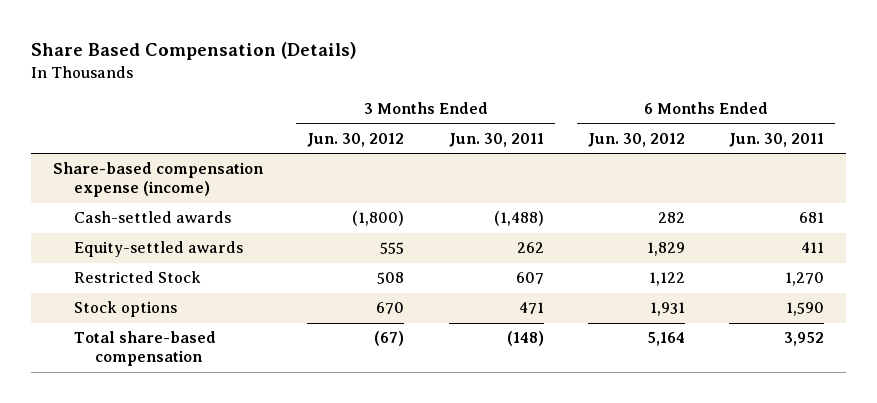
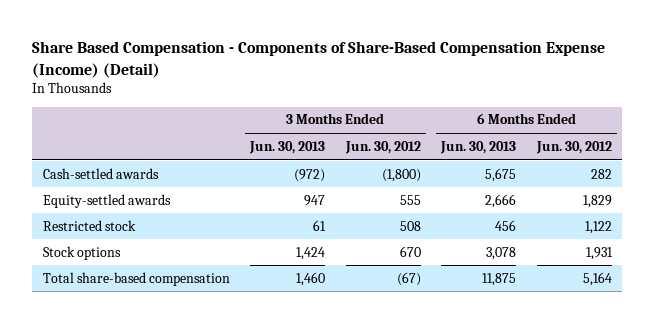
[31,41,358,60] Share Based Compensation (Details) -> [32,41,606,78] Share Based Compensation - Components of Share-Based Compensation Expense (Income) (Detail)
[448,132,544,147] Jun. 30, 2011 -> none
[729,132,825,147] Jun. 30, 2011 -> none
none -> [249,140,326,154] Jun. 30, 2013
none -> [440,140,517,154] Jun. 30, 2013
[53,162,265,198] Share-based compensation expense (income) -> none
[74,271,202,284] Restricted Stock -> [42,219,136,231] Restricted stock

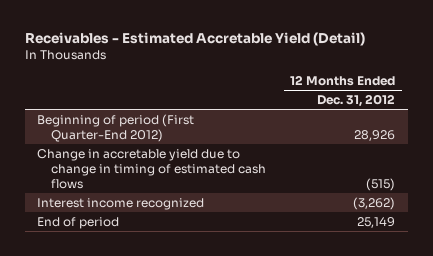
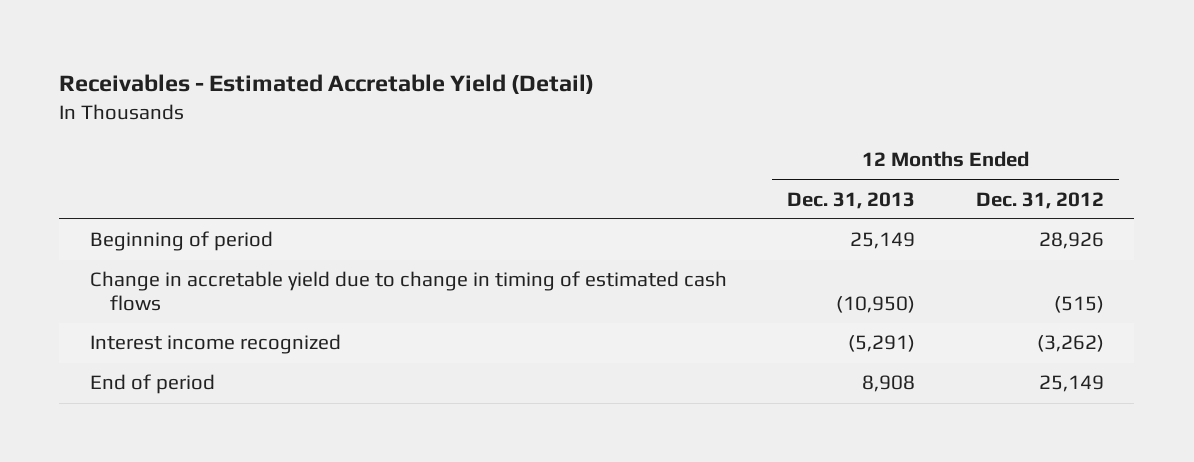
none -> [787,191,916,209] Dec. 31, 2013
[37,113,195,142] Beginning of period (First Quarter-End 2012) -> [89,231,273,252] Beginning of period

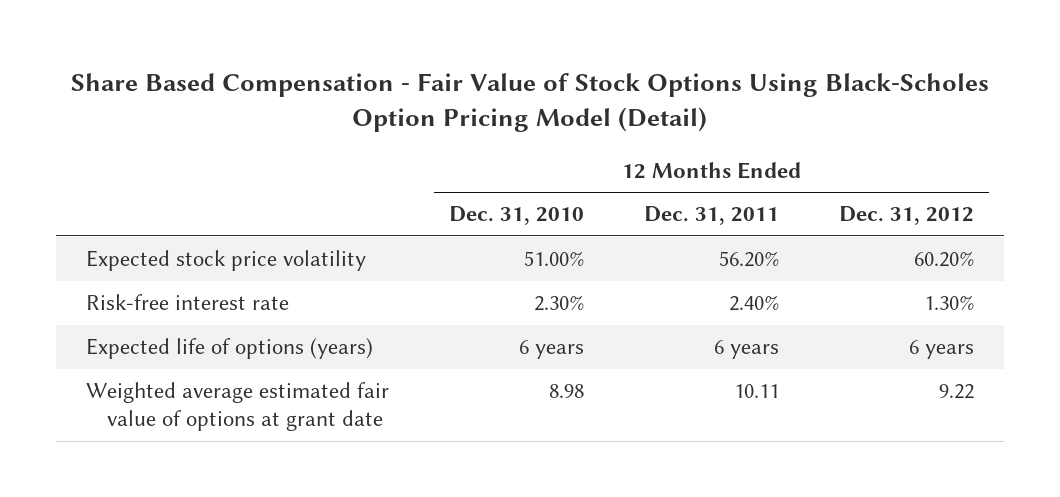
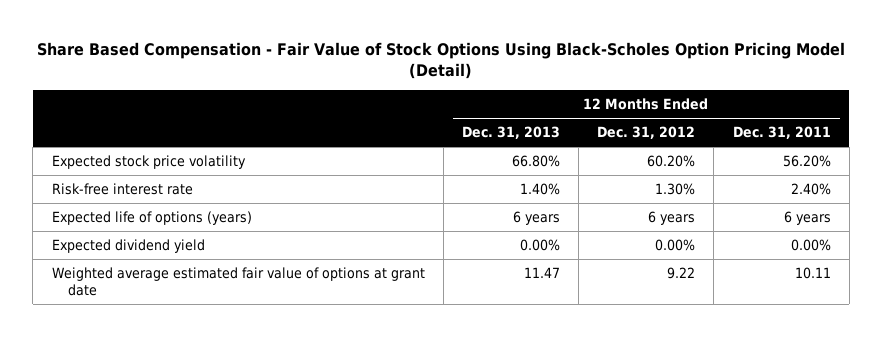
[449,206,585,226] Dec. 31, 2010 -> none
none -> [461,126,560,140] Dec. 31, 2013
none -> [51,239,205,254] Expected dividend yield

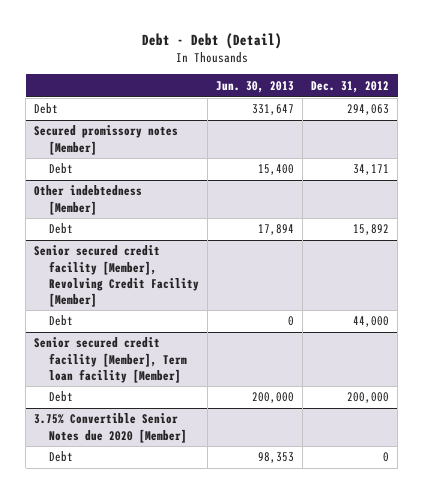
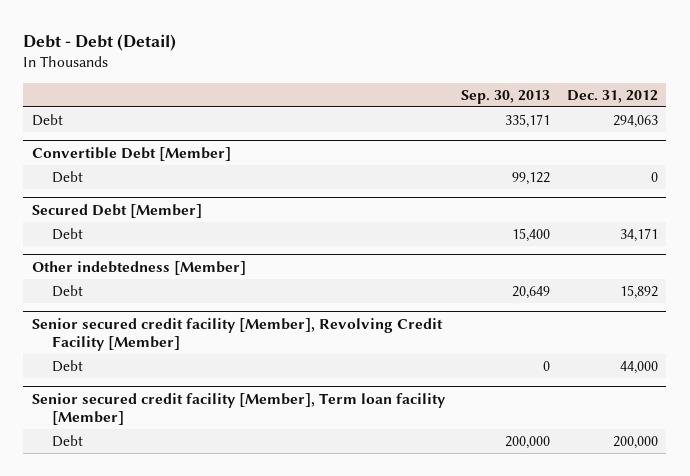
[215,80,294,93] Jun. 30, 2013 -> none
none -> [461,89,551,104] Sep. 30, 2013
[34,125,179,155] Secured promissory notes [Member] -> none
none -> [31,146,231,161] Convertible Debt [Member]
none -> [51,171,83,184] Debt
none -> [31,203,202,218] Secured Debt [Member]
[34,413,187,443] 3.75% Convertible Senior Notes due 2020 [Member] -> none
[48,451,73,463] Debt -> none

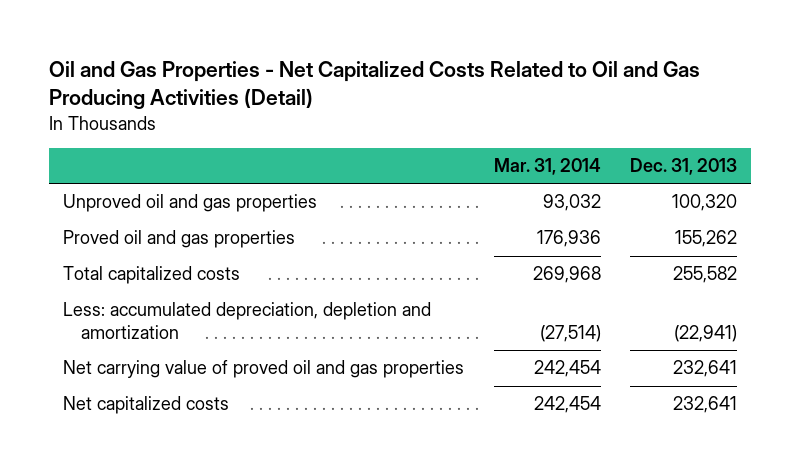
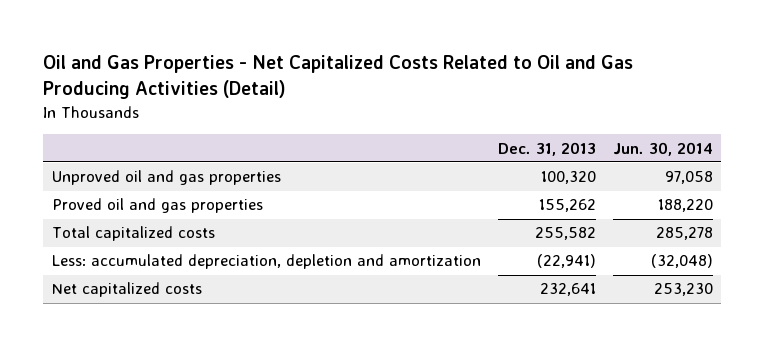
[493,158,601,176] Mar. 31, 2014 -> none
none -> [612,141,713,156] Jun. 30, 2014
[63,360,465,379] Net carrying value of proved oil and gas properties -> none

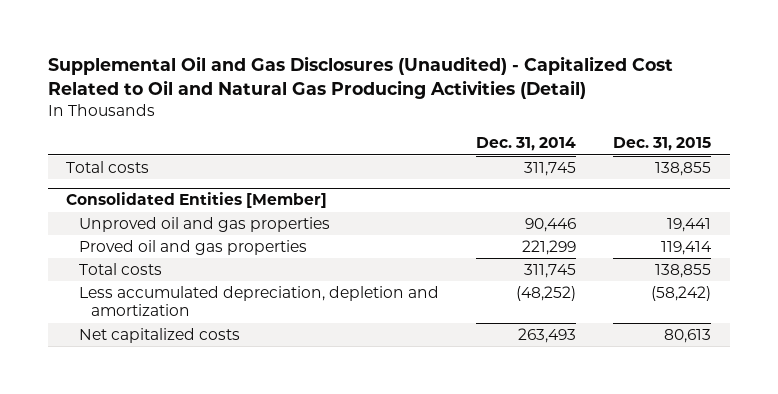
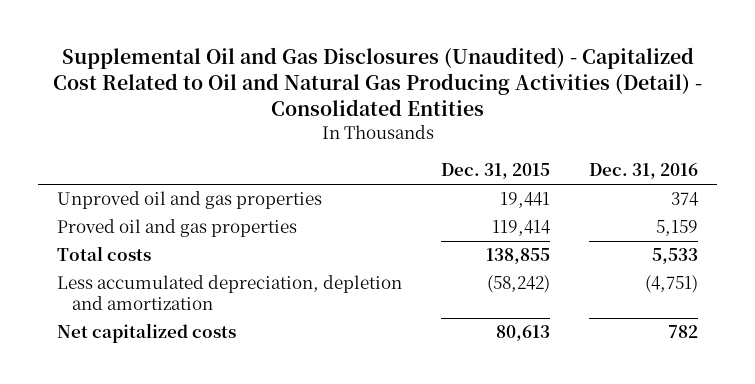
[47,56,673,100] Supplemental Oil and Gas Disclosures (Unaudited) - Capitalized Cost Related to Oil and Natural Gas Producing Activities (Detail) -> [52,47,702,117] Supplemental Oil and Gas Disclosures (Unaudited) - Capitalized Cost Related to Oil and Natural Gas Producing Activities (Detail) - Consolidated Entities
[476,137,577,152] Dec. 31, 2014 -> none
none -> [588,163,698,180] Dec. 31, 2016
[66,161,150,174] Total costs -> none
[66,192,328,209] Consolidated Entities [Member] -> none

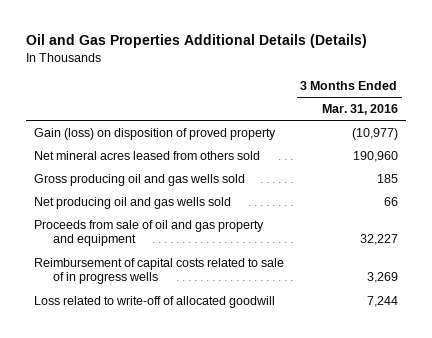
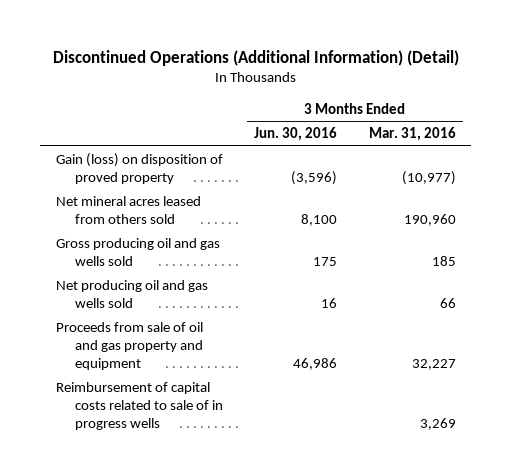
[25,34,367,49] Oil and Gas Properties Additional Details (Details) -> [52,49,459,66] Discontinued Operations (Additional Information) (Detail)
none -> [254,127,338,142] Jun. 30, 2016
[34,295,276,308] Loss related to write-off of allocated goodwill -> none

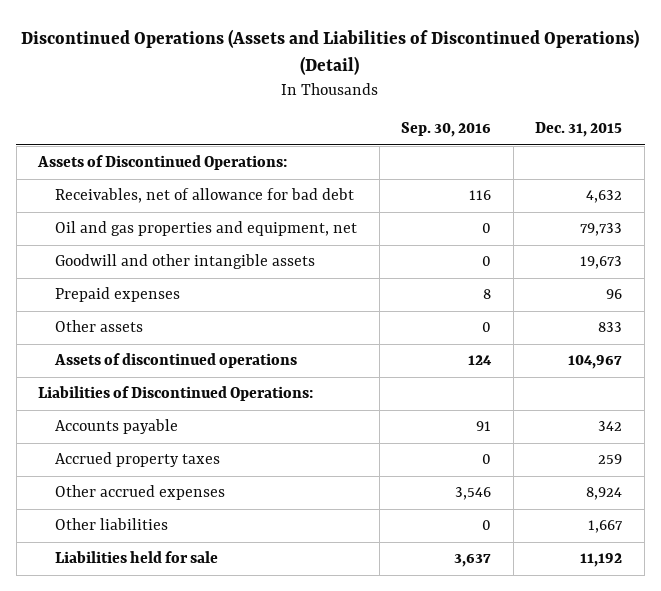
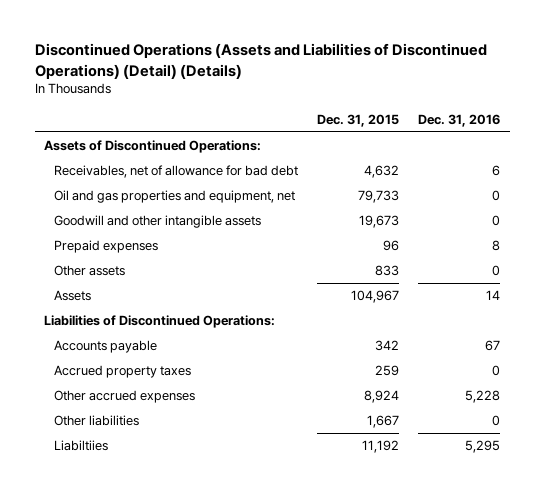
[21,28,640,75] Discontinued Operations (Assets and Liabilities of Discontinued Operations) (Detail) -> [34,43,487,79] Discontinued Operations (Assets and Liabilities of Discontinued Operations) (Detail) (Details)
[401,122,492,138] Sep. 30, 2016 -> none
none -> [418,113,501,127] Dec. 31, 2016
[54,353,298,369] Assets of discontinued operations -> [53,290,91,302] Assets
[55,551,219,564] Liabilities held for sale -> [53,440,108,452] Liabiltiies

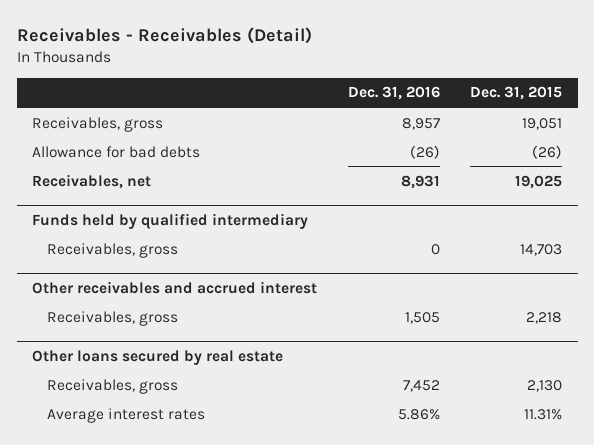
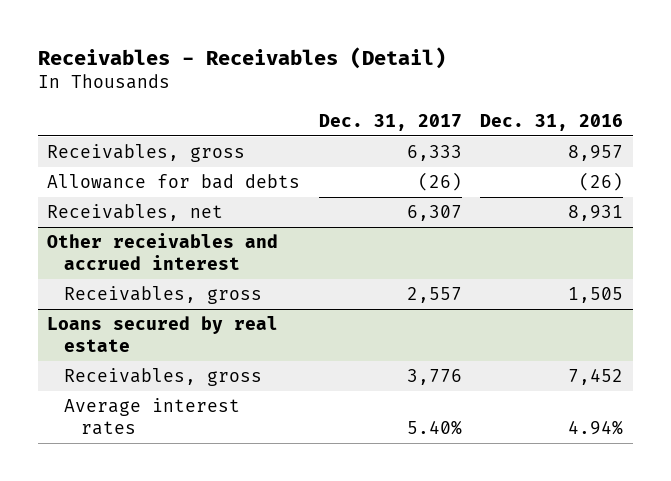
[470,86,563,101] Dec. 31, 2015 -> none
none -> [318,113,462,131] Dec. 31, 2017
[31,212,308,229] Funds held by qualified intermediary -> none
[46,242,178,258] Receivables, gross -> none
[31,349,283,365] Other loans secured by real estate -> [47,316,279,352] Loans secured by real estate
[397,408,440,420] 5.86% -> [568,419,624,435] 4.94%

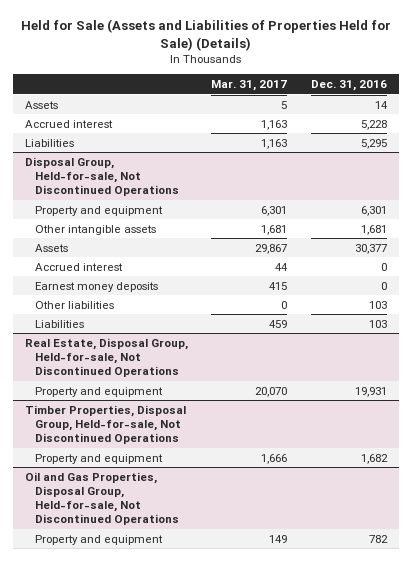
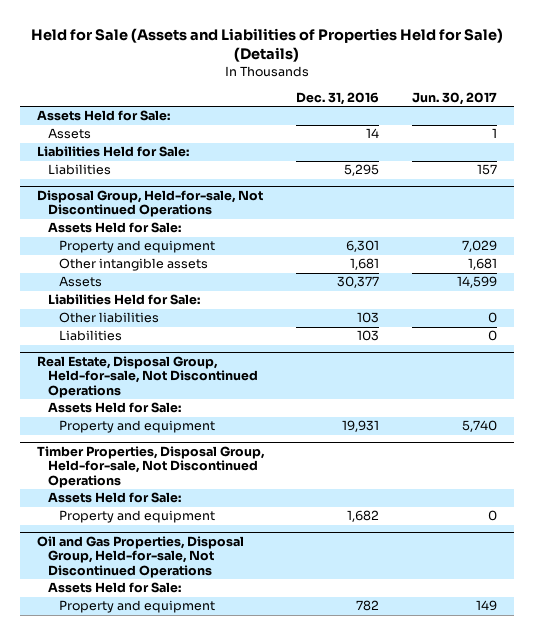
[211,80,288,92] Mar. 31, 2017 -> none
none -> [412,91,498,105] Jun. 30, 2017
none -> [36,110,170,122] Assets Held for Sale:
[24,119,113,128] Accrued interest -> none
none -> [36,146,189,158] Liabilities Held for Sale:
none -> [47,222,181,234] Assets Held for Sale:
[35,262,124,271] Accrued interest -> none
[35,281,159,292] Earnest money deposits -> none
none -> [47,294,200,306] Liabilities Held for Sale:
none -> [47,402,181,414] Assets Held for Sale:
none -> [47,492,181,504] Assets Held for Sale:
none -> [47,582,181,594] Assets Held for Sale:

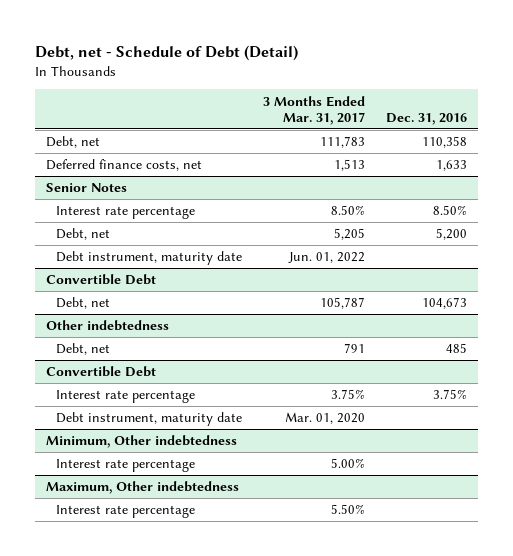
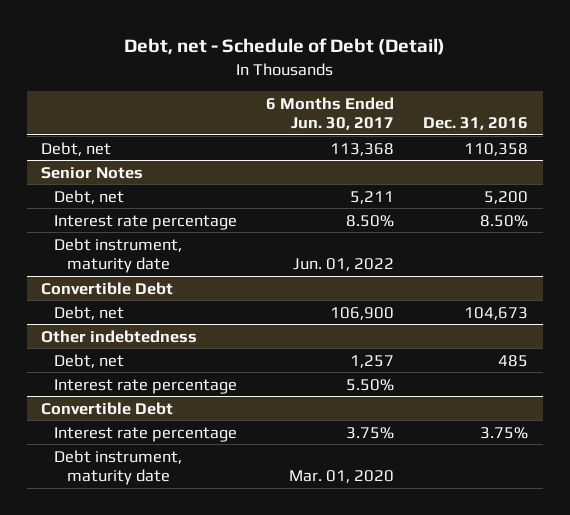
[263,95,366,125] 3 Months Ended Mar. 31, 2017 -> none
none -> [266,96,395,131] 6 Months Ended Jun. 30, 2017
[45,159,202,172] Deferred finance costs, net -> none
[56,206,196,220] Interest rate percentage -> [54,214,238,230] Interest rate percentage
none -> [54,378,238,394] Interest rate percentage
[45,435,237,449] Minimum, Other indebtedness -> none
[56,459,196,473] Interest rate percentage -> none
[45,481,239,495] Maximum, Other indebtedness -> none
[56,505,196,519] Interest rate percentage -> none

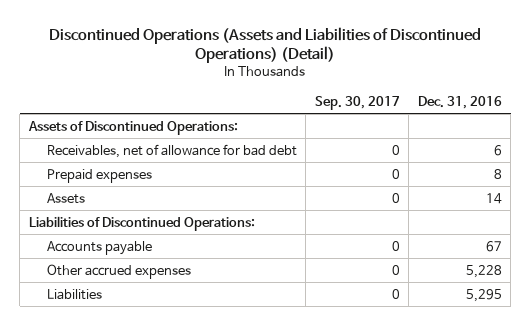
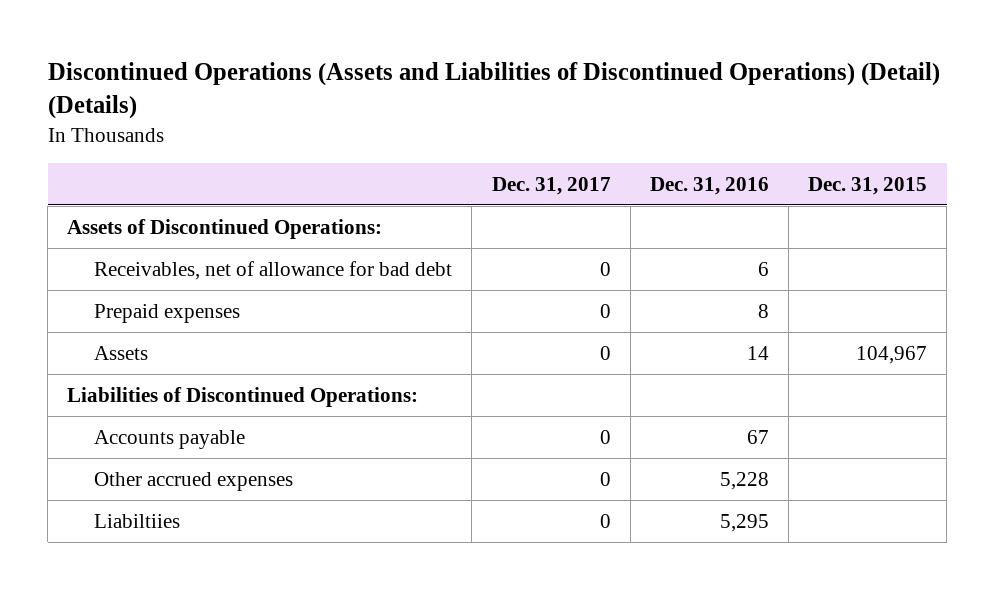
[49,26,482,64] Discontinued Operations (Assets and Liabilities of Discontinued Operations) (Detail) -> [47,62,940,120] Discontinued Operations (Assets and Liabilities of Discontinued Operations) (Detail) (Details)
[314,95,400,110] Sep. 30, 2017 -> none
none -> [491,176,611,195] Dec. 31, 2017
none -> [808,176,928,195] Dec. 31, 2015
[46,288,102,300] Liabilities -> [94,513,181,528] Liabiltiies

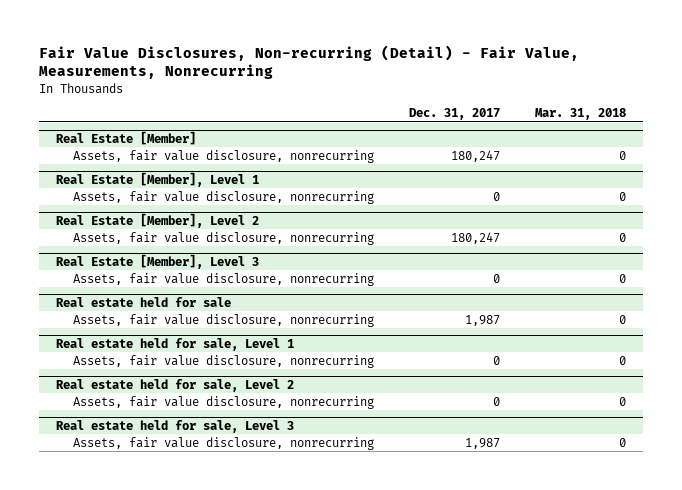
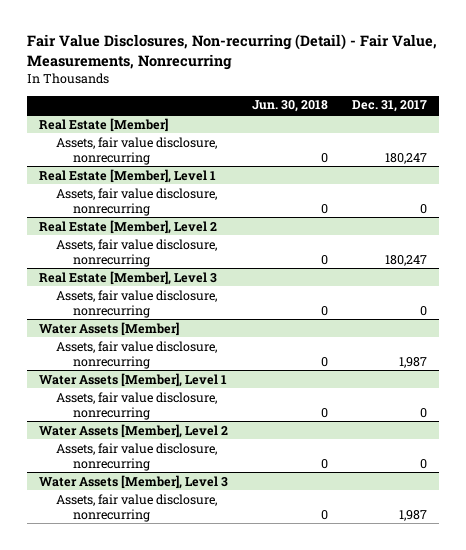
[534,108,626,121] Mar. 31, 2018 -> none
none -> [251,100,328,113] Jun. 30, 2018
[56,296,232,307] Real estate held for sale -> [38,321,179,336] Water Assets [Member]
[56,337,295,351] Real estate held for sale, Level 1 -> none
none -> [38,372,227,387] Water Assets [Member], Level 1
[56,378,295,392] Real estate held for sale, Level 2 -> none
none -> [38,423,228,438] Water Assets [Member], Level 2
[56,419,295,433] Real estate held for sale, Level 3 -> none
none -> [38,474,228,489] Water Assets [Member], Level 3

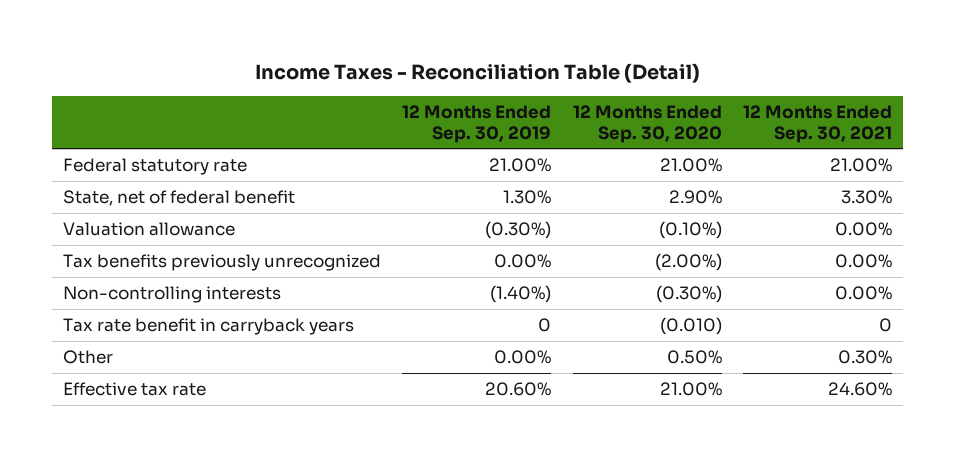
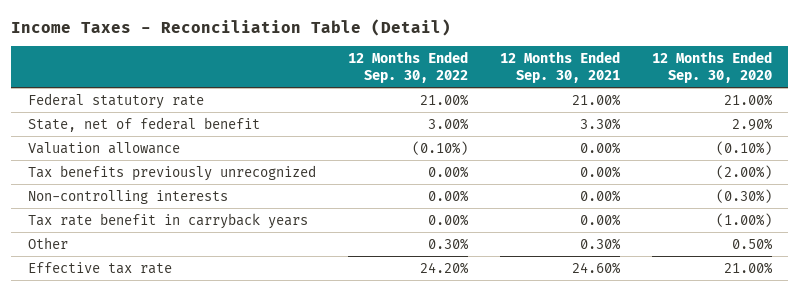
[402,104,552,143] 12 Months Ended Sep. 30, 2019 -> none
none -> [347,51,468,83] 12 Months Ended Sep. 30, 2022
[659,317,722,336] (0.010) -> [716,212,773,227] (1.00%)
[879,318,893,333] 0 -> [579,213,621,226] 0.00%

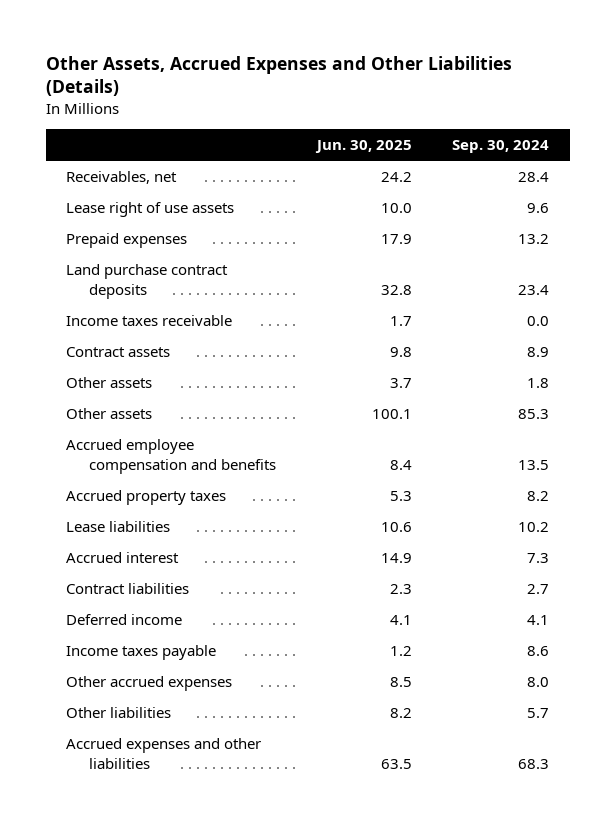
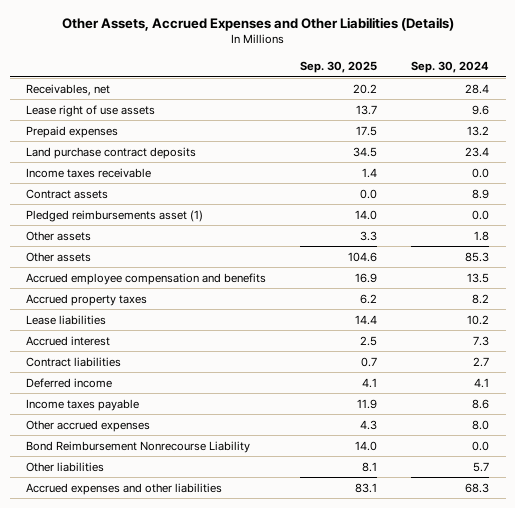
[314,139,412,153] Jun. 30, 2025 -> none
none -> [300,61,378,74] Sep. 30, 2025
none -> [26,209,204,222] Pledged reimbursements asset (1)
none -> [26,440,251,453] Bond Reimbursement Nonrecourse Liability

